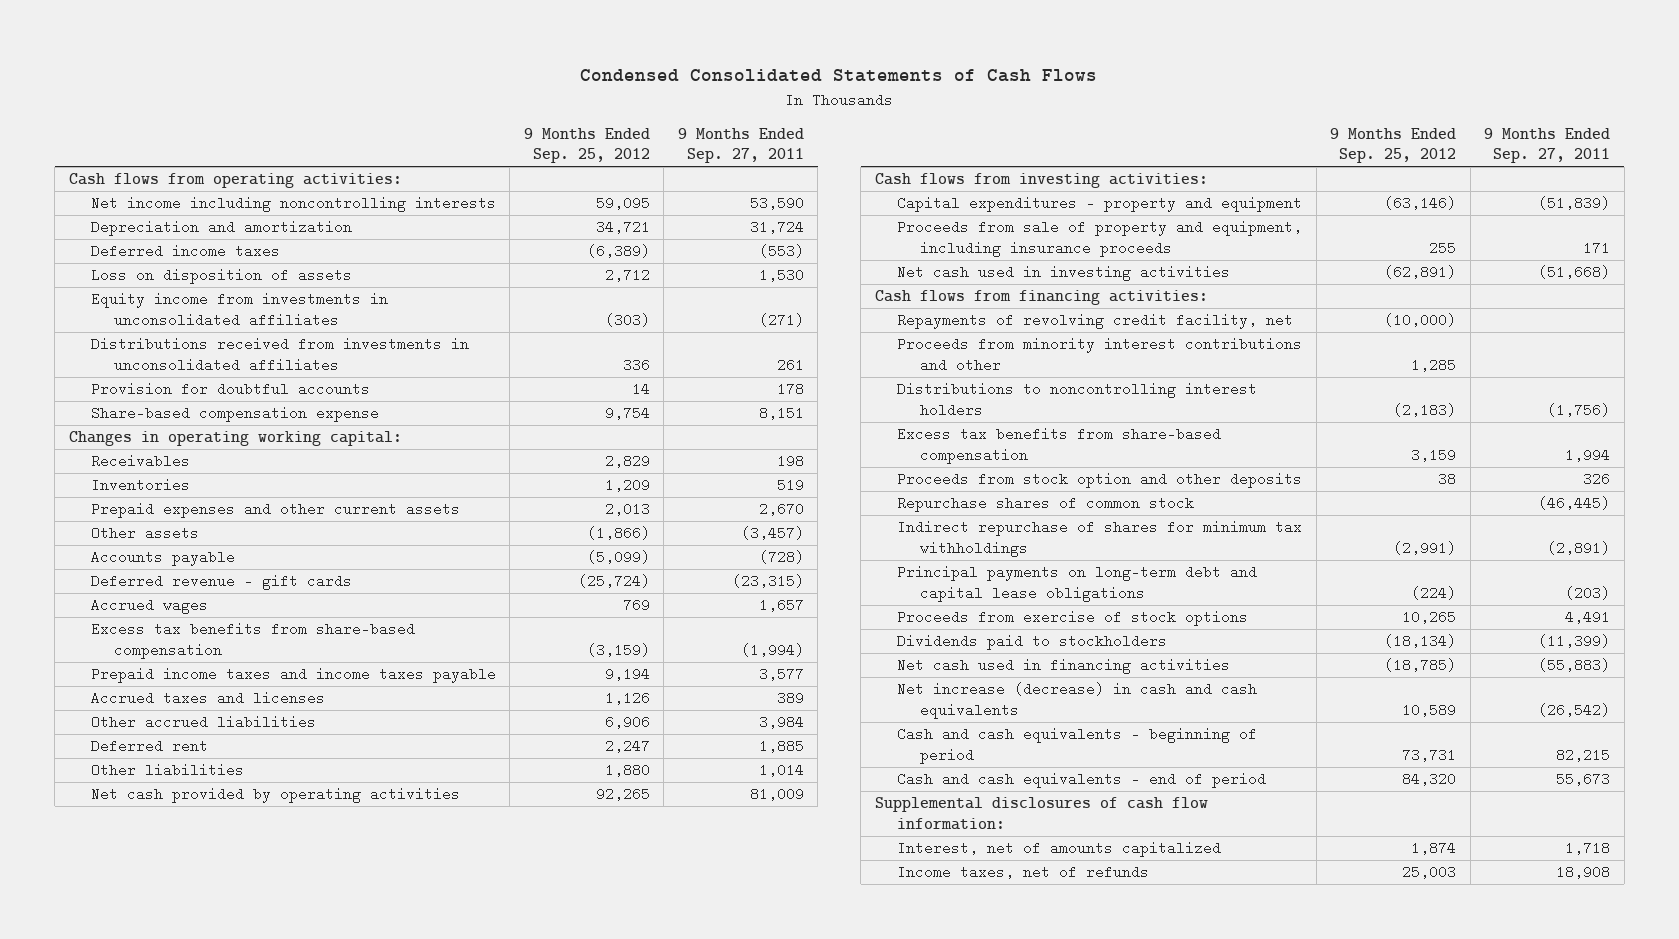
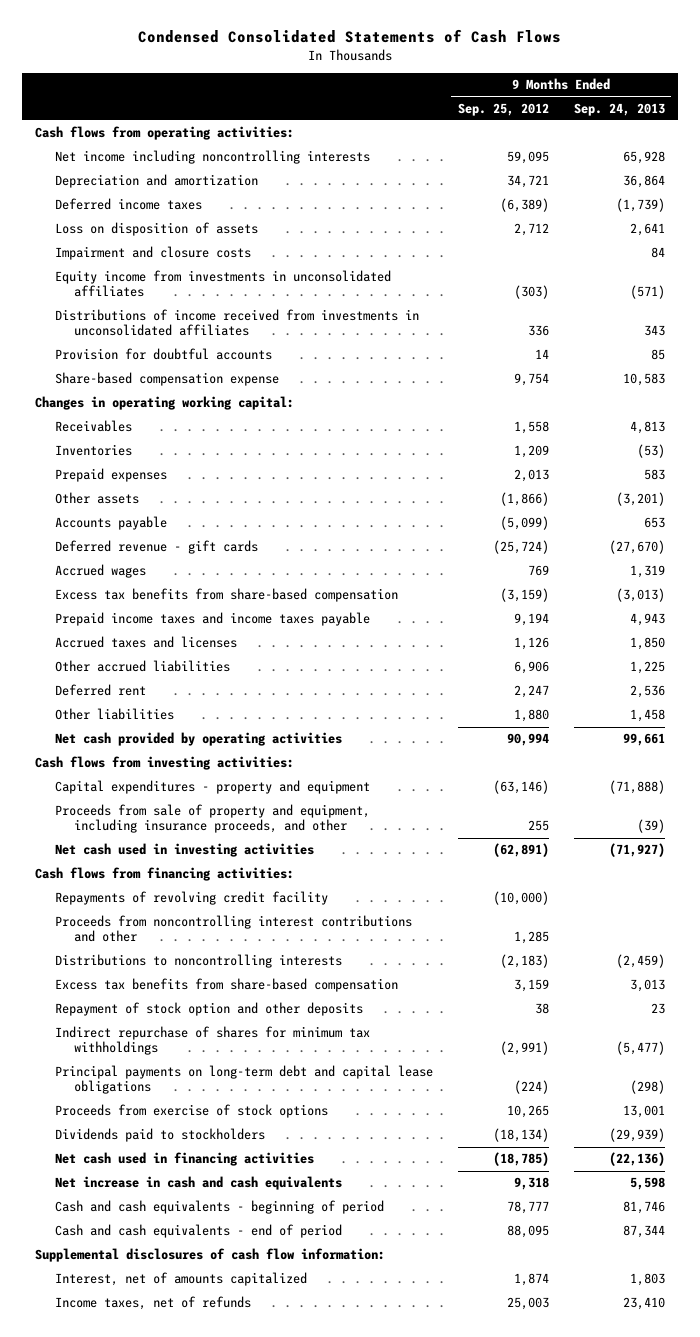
[677,128,804,164] 9 Months Ended Sep. 27, 2011 -> none
none -> [574,102,666,116] Sep. 24, 2013
none -> [54,246,251,261] Impairment and closure costs
[91,337,470,372] Distributions received from investments in unconsolidated affiliates -> [54,309,419,337] Distributions of income received from investments in unconsolidated affiliates
[604,454,650,469] 2,829 -> [513,421,549,435] 1,558
[91,502,461,519] Prepaid expenses and other current assets -> [54,468,167,483] Prepaid expenses
[595,787,650,802] 92,265 -> [506,733,549,747] 90,994
[897,220,1303,257] Proceeds from sale of property and equipment, including insurance proceeds -> [54,804,370,834] Proceeds from sale of property and equipment, including insurance proceeds, and other
[897,313,1294,330] Repayments of revolving credit facility, net -> [54,891,328,906] Repayments of revolving credit facility
[897,337,1303,372] Proceeds from minority interest contributions and other -> [54,915,412,943] Proceeds from noncontrolling interest contributions and other
[897,382,1258,417] Distributions to noncontrolling interest holders -> [54,954,342,969] Distributions to noncontrolling interests
[897,496,1195,513] Repurchase shares of common stock -> none
[897,472,1303,489] Proceeds from stock option and other deposits -> [54,1002,363,1017] Repayment of stock option and other deposits
[897,682,1258,719] Net increase (decrease) in cash and cash equivalents -> [54,1176,342,1191] Net increase in cash and cash equivalents
[1402,702,1457,717] 10,589 -> [513,1177,549,1191] 9,318
[1402,747,1457,762] 73,731 -> [506,1201,549,1215] 78,777
[1402,772,1457,787] 84,320 -> [506,1225,549,1239] 88,095

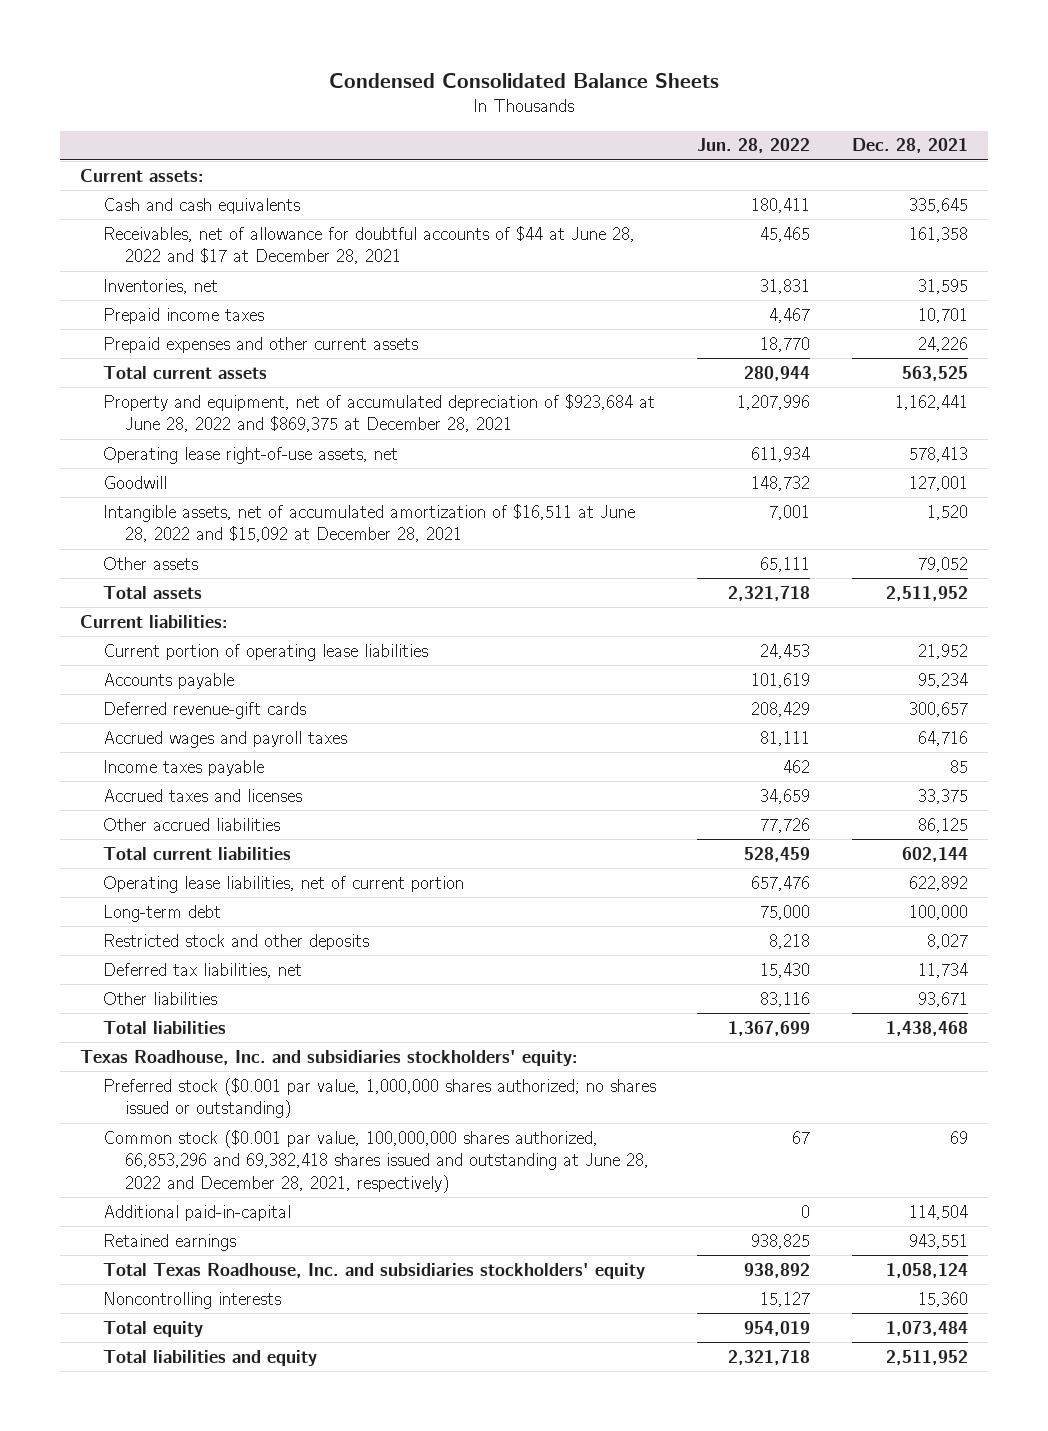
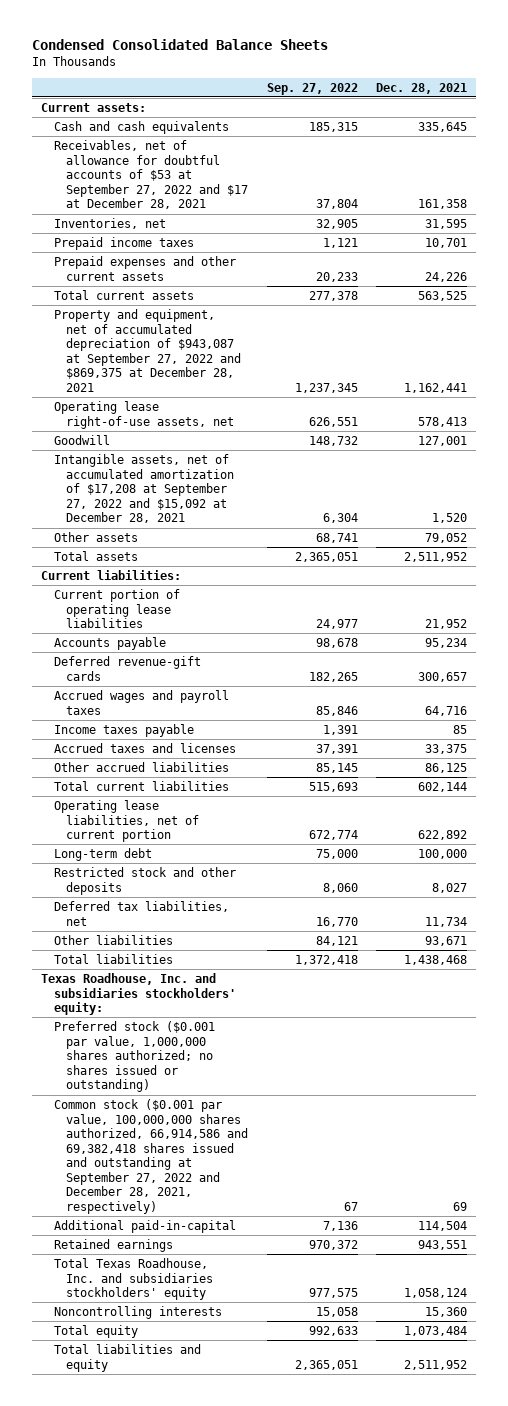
[697,138,811,154] Jun. 28, 2022 -> none
none -> [266,82,358,95] Sep. 27, 2022
[102,225,635,265] Receivables, net of allowance for doubtful accounts of $44 at June 28, 2022 and $17 at December 28, 2021 -> [53,139,249,210] Receivables, net of allowance for doubtful accounts of $53 at September 27, 2022 and $17 at December 28, 2021
[102,393,655,433] Property and equipment, net of accumulated depreciation of $923,684 at June 28, 2022 and $869,375 at December 28, 2021 -> [53,308,242,392] Property and equipment, net of accumulated depreciation of $943,087 at September 27, 2022 and $869,375 at December 28, 2021
[102,503,635,543] Intangible assets, net of accumulated amortization of $16,511 at June 28, 2022 and $15,092 at December 28, 2021 -> [53,453,235,524] Intangible assets, net of accumulated amortization of $17,208 at September 27, 2022 and $15,092 at December 28, 2021
[102,1129,650,1193] Common stock ($0.001 par value, 100,000,000 shares authorized, 66,853,296 and 69,382,418 shares issued and outstanding at June 28, 2022 and December 28, 2021, respectively) -> [53,1098,249,1214] Common stock ($0.001 par value, 100,000,000 shares authorized, 66,914,586 and 69,382,418 shares issued and outstanding at September 27, 2022 and December 28, 2021, respectively)

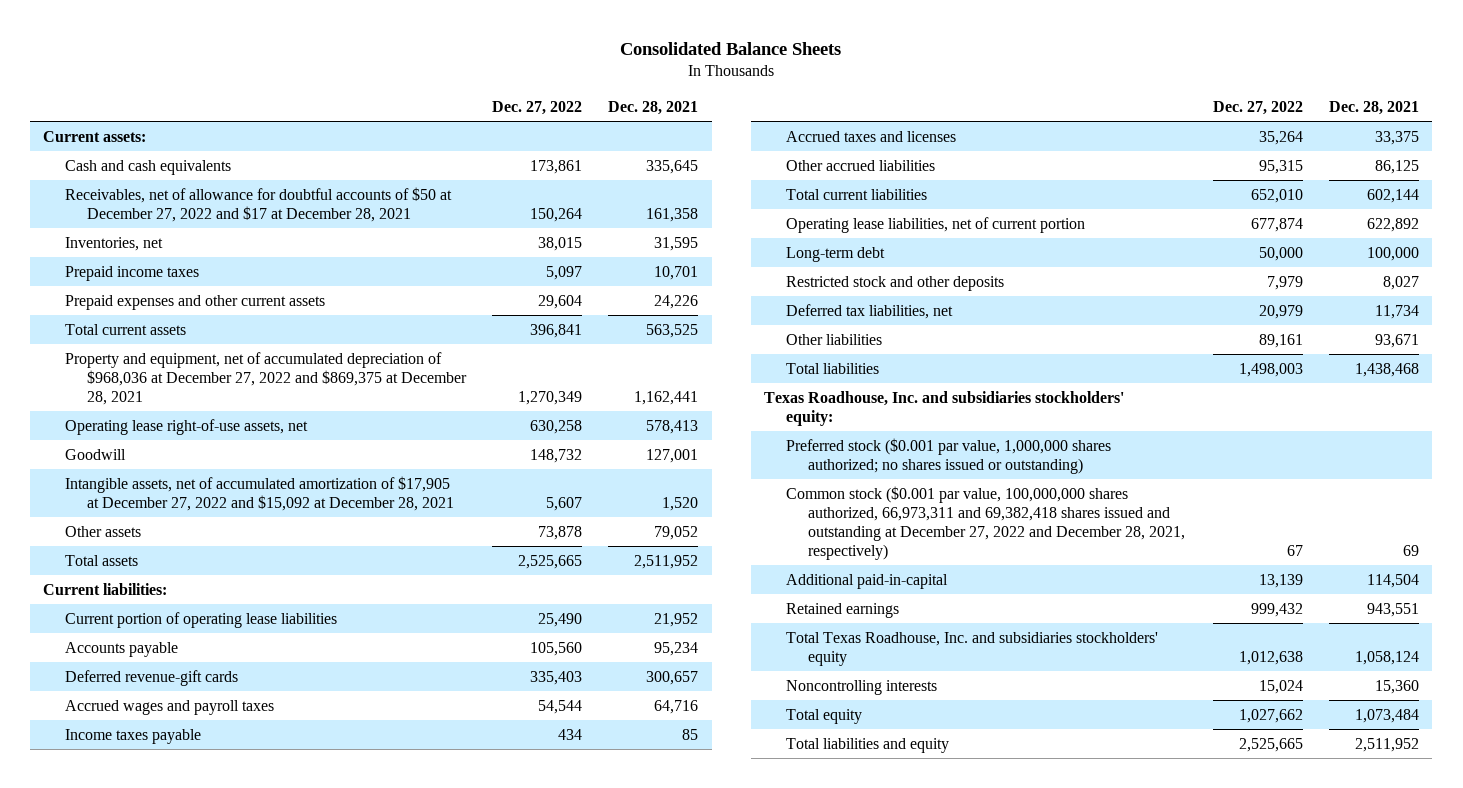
[31,39,328,51] Condensed Consolidated Balance Sheets -> [620,42,842,56] Consolidated Balance Sheets
[266,82,358,95] Sep. 27, 2022 -> none
none -> [492,100,583,115] Dec. 27, 2022
[53,139,249,210] Receivables, net of allowance for doubtful accounts of $53 at September 27, 2022 and $17 at December 28, 2021 -> [65,186,453,222] Receivables, net of allowance for doubtful accounts of $50 at December 27, 2022 and $17 at December 28, 2021
[53,308,242,392] Property and equipment, net of accumulated depreciation of $943,087 at September 27, 2022 and $869,375 at December 28, 2021 -> [65,351,467,405] Property and equipment, net of accumulated depreciation of $968,036 at December 27, 2022 and $869,375 at December 28, 2021
[53,453,235,524] Intangible assets, net of accumulated amortization of $17,208 at September 27, 2022 and $15,092 at December 28, 2021 -> [65,475,454,511] Intangible assets, net of accumulated amortization of $17,905 at December 27, 2022 and $15,092 at December 28, 2021
[53,1098,249,1214] Common stock ($0.001 par value, 100,000,000 shares authorized, 66,914,586 and 69,382,418 shares issued and outstanding at September 27, 2022 and December 28, 2021, respectively) -> [786,485,1185,560] Common stock ($0.001 par value, 100,000,000 shares authorized, 66,973,311 and 69,382,418 shares issued and outstanding at December 27, 2022 and December 28, 2021, respectively)

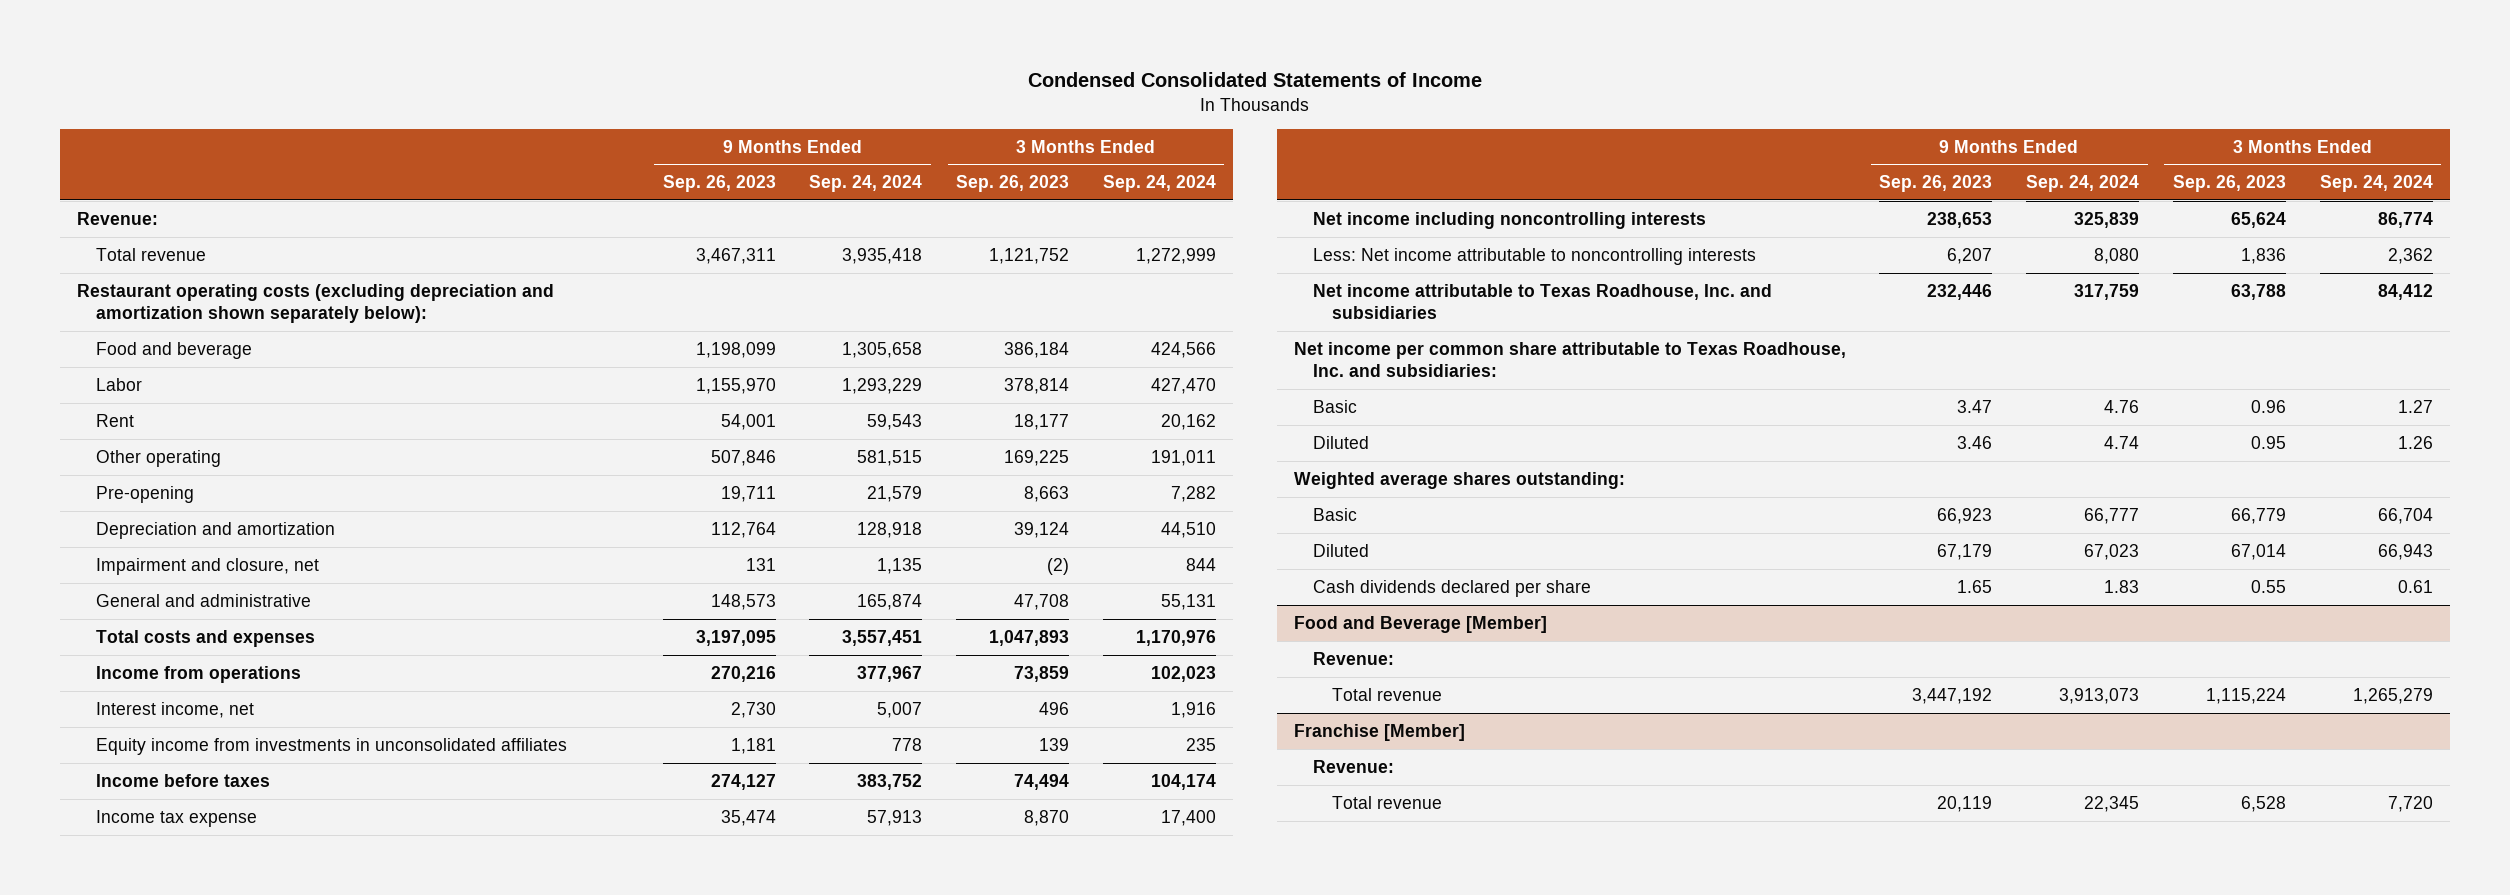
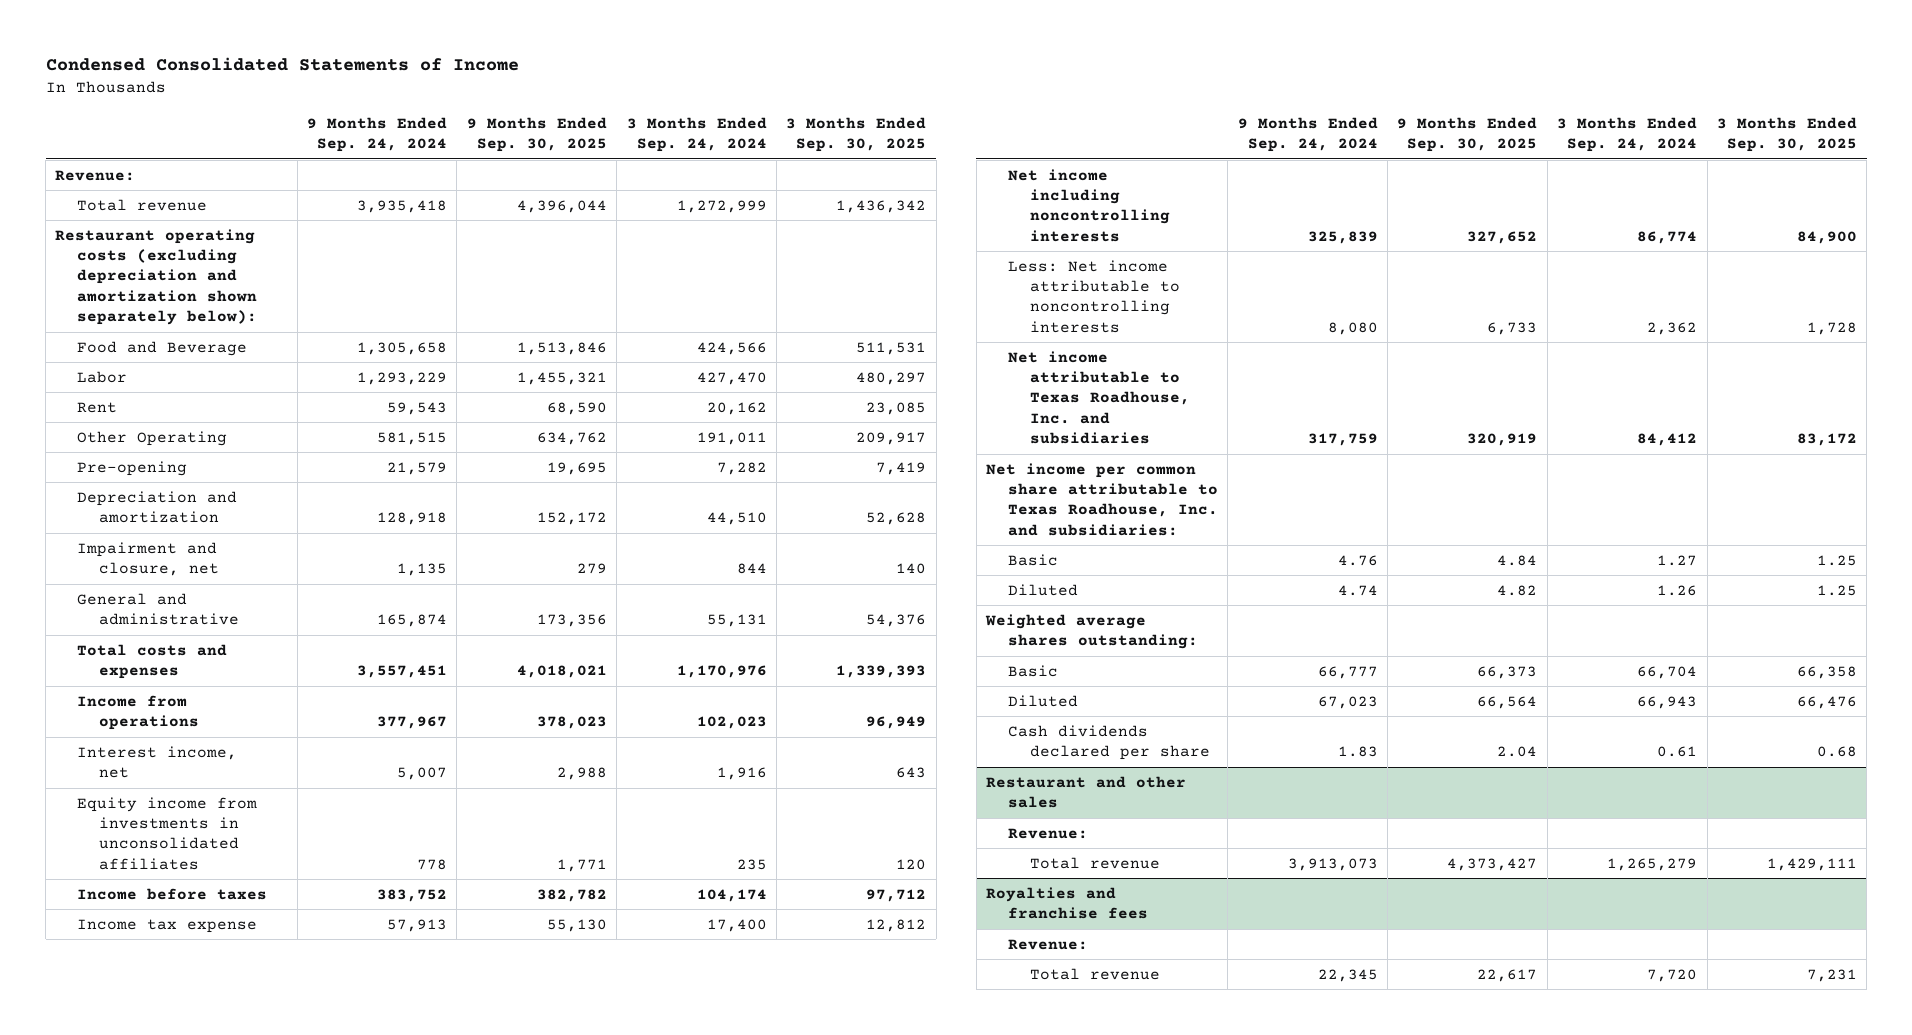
[662,175,776,193] Sep. 26, 2023 -> none
[956,175,1070,193] Sep. 26, 2023 -> none
none -> [466,116,607,153] 9 Months Ended Sep. 30, 2025
none -> [786,116,927,153] 3 Months Ended Sep. 30, 2025
[95,341,252,359] Food and beverage -> [77,340,248,356] Food and Beverage
[95,449,221,467] Other operating -> [77,430,228,446] Other Operating
[1293,615,1547,633] Food and Beverage [Member] -> [986,775,1187,809] Restaurant and other sales
[1293,723,1465,741] Franchise [Member] -> [986,886,1148,920] Royalties and franchise fees

